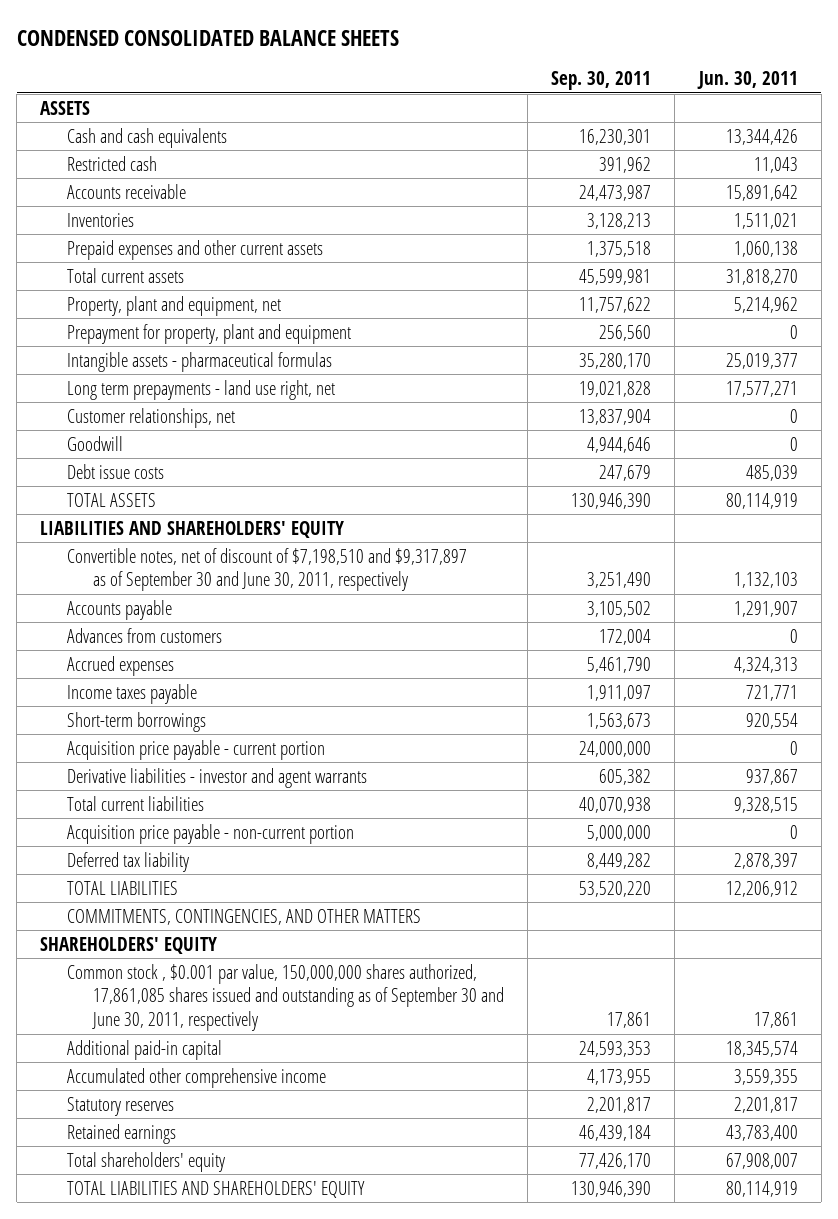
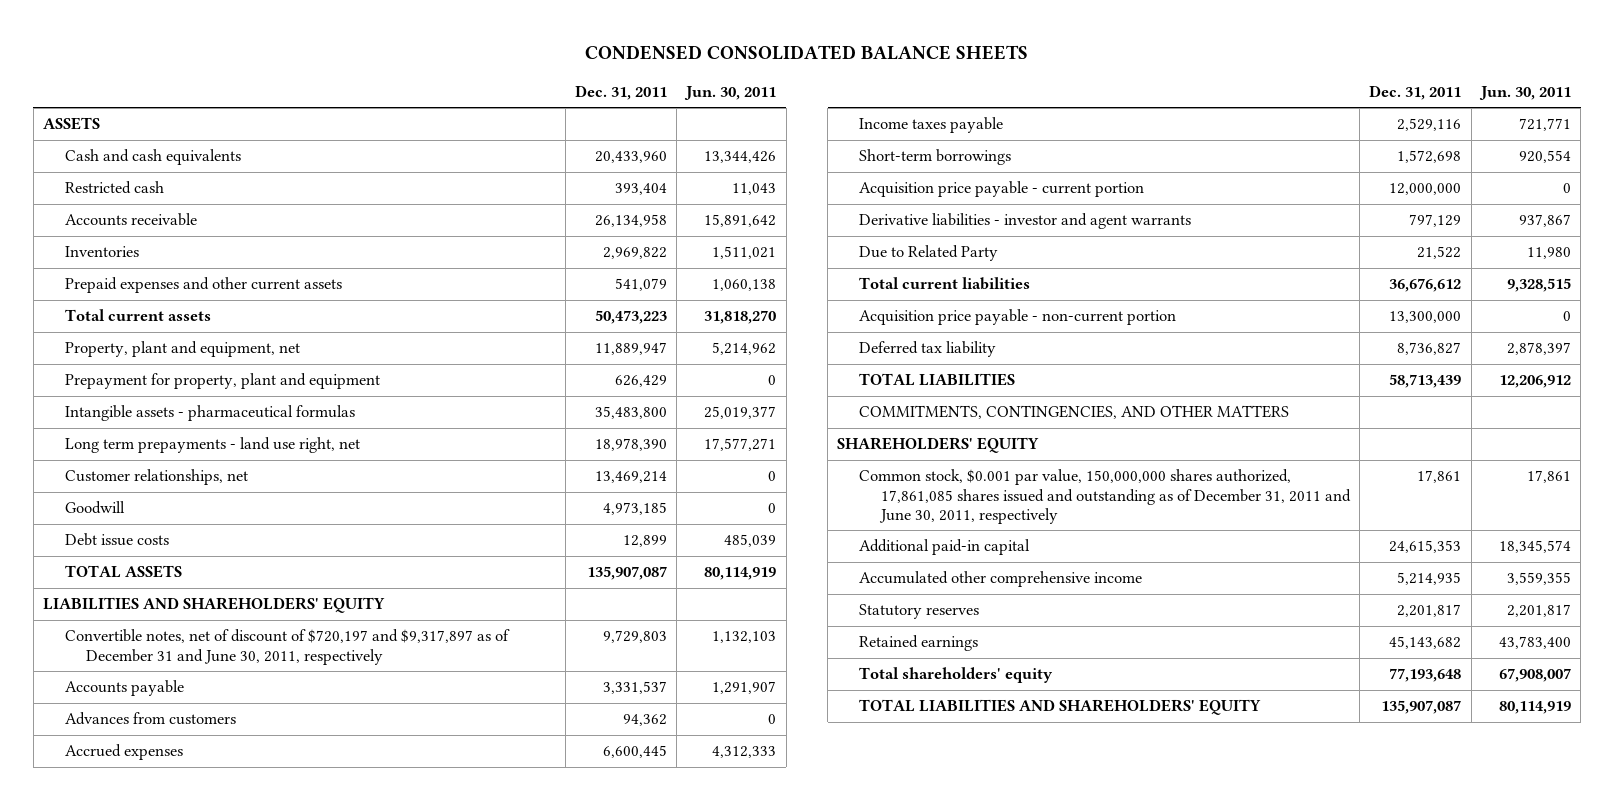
[551,71,652,91] Sep. 30, 2011 -> none
none -> [574,84,667,100] Dec. 31, 2011
[66,547,467,592] Convertible notes, net of discount of $7,198,510 and $9,317,897 as of September 30 and June 30, 2011, respectively -> [64,629,510,665] Convertible notes, net of discount of $720,197 and $9,317,897 as of December 31 and June 30, 2011, respectively
[733,656,798,673] 4,324,313 -> [712,746,777,759] 4,312,333
none -> [859,245,999,262] Due to Related Party
[66,963,505,1032] Common stock , $0.001 par value, 150,000,000 shares authorized, 17,861,085 shares issued and outstanding as of September 30 and June 30, 2011, respectively -> [859,469,1351,524] Common stock, $0.001 par value, 150,000,000 shares authorized, 17,861,085 shares issued and outstanding as of December 31, 2011 and June 30, 2011, respectively

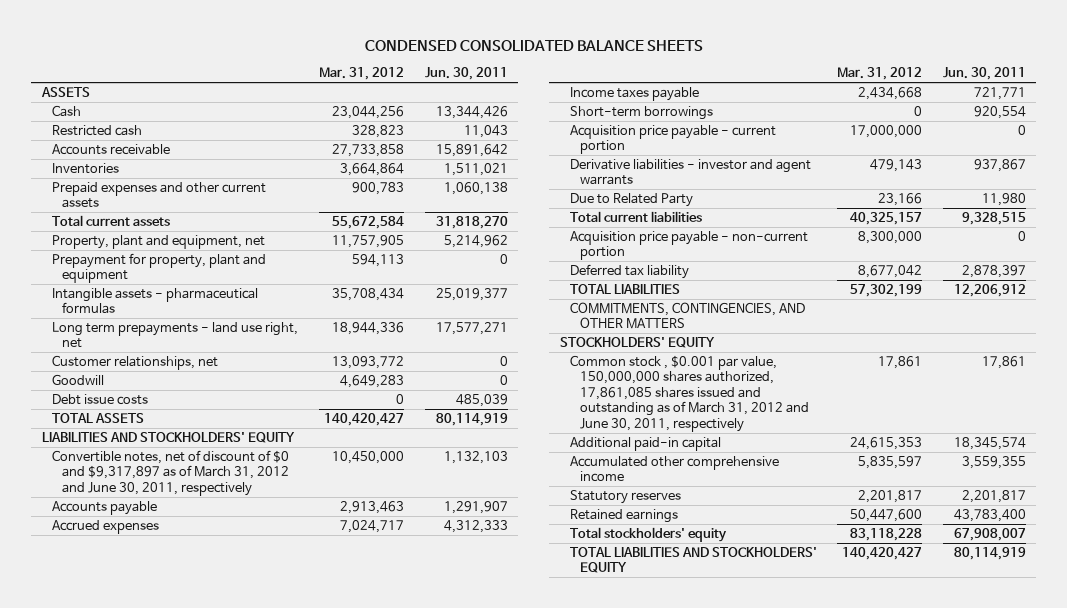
[574,84,667,100] Dec. 31, 2011 -> none
none -> [319,67,405,81] Mar. 31, 2012
[64,149,241,166] Cash and cash equivalents -> [51,104,81,117] Cash
[43,597,386,614] LIABILITIES AND SHAREHOLDERS' EQUITY -> [41,431,295,443] LIABILITIES AND STOCKHOLDERS' EQUITY
[64,629,510,665] Convertible notes, net of discount of $720,197 and $9,317,897 as of December 31 and June 30, 2011, respectively -> [51,449,289,496] Convertible notes, net of discount of $0 and $9,317,897 as of March 31, 2012 and June 30, 2011, respectively
[64,712,236,726] Advances from customers -> none
[837,437,1040,454] SHAREHOLDERS' EQUITY -> [559,336,715,348] STOCKHOLDERS' EQUITY
[859,469,1351,524] Common stock, $0.001 par value, 150,000,000 shares authorized, 17,861,085 shares issued and outstanding as of December 31, 2011 and June 30, 2011, respectively -> [569,354,809,432] Common stock , $0.001 par value, 150,000,000 shares authorized, 17,861,085 shares issued and outstanding as of March 31, 2012 and June 30, 2011, respectively
[859,667,1054,684] Total shareholders' equity -> [569,526,727,542] Total stockholders' equity
[859,699,1262,716] TOTAL LIABILITIES AND SHAREHOLDERS' EQUITY -> [569,546,817,574] TOTAL LIABILITIES AND STOCKHOLDERS' EQUITY

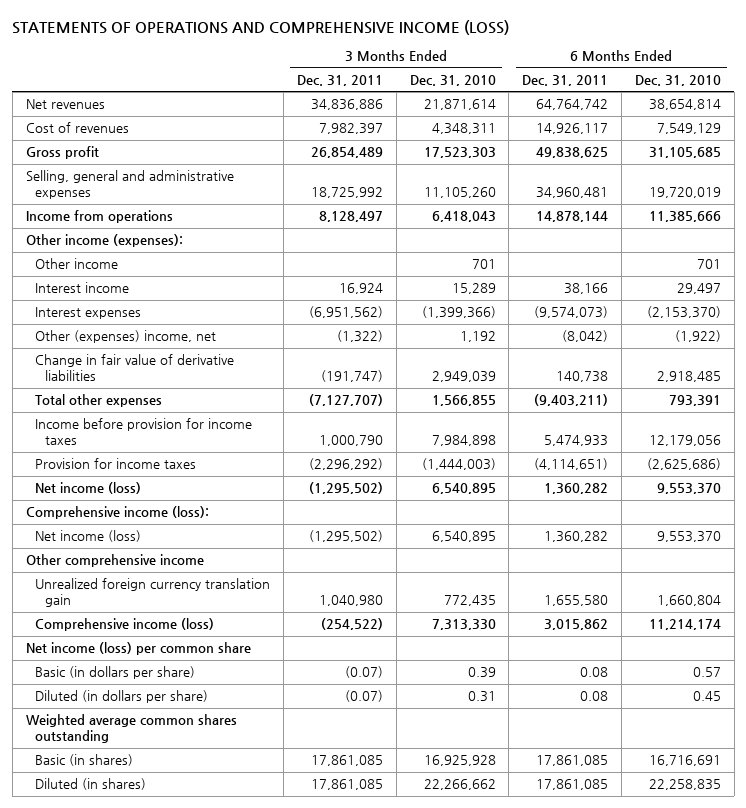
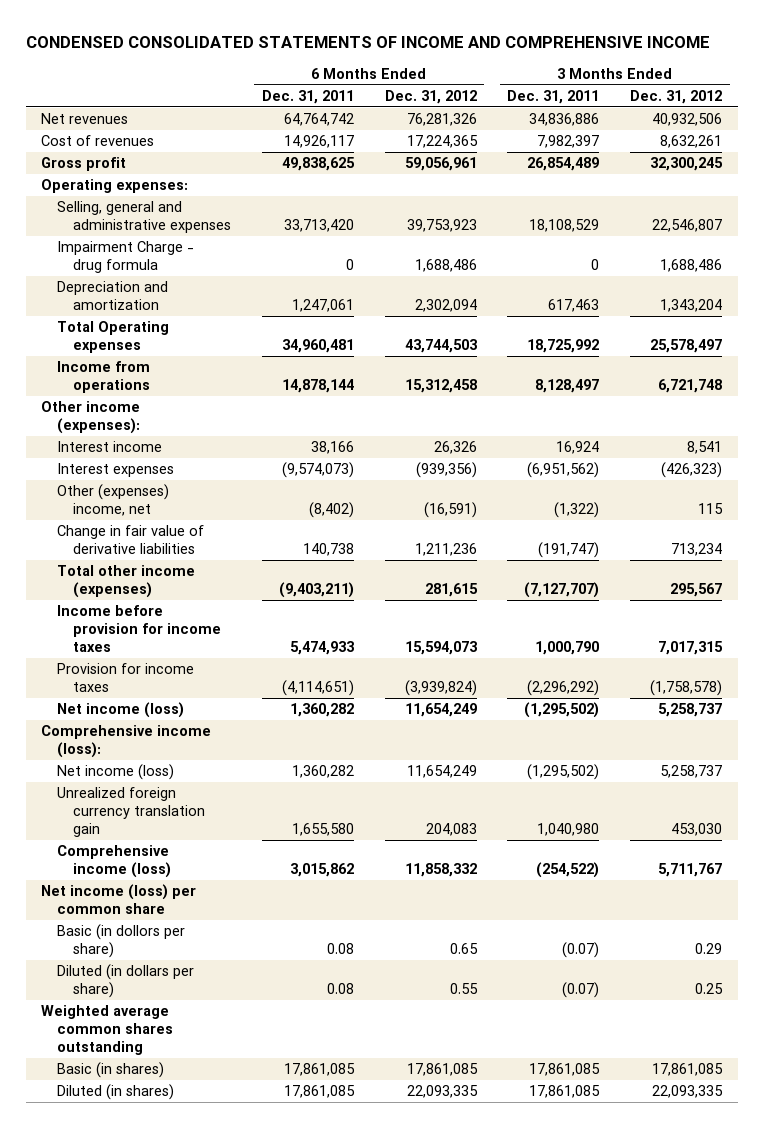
[12,19,510,35] STATEMENTS OF OPERATIONS AND COMPREHENSIVE INCOME (LOSS) -> [25,36,710,49] CONDENSED CONSOLIDATED STATEMENTS OF INCOME AND COMPREHENSIVE INCOME
[409,74,496,86] Dec. 31, 2010 -> none
[634,74,721,86] Dec. 31, 2010 -> none
none -> [384,89,477,104] Dec. 31, 2012
none -> [630,89,723,104] Dec. 31, 2012
none -> [41,179,189,194] Operating expenses:
[310,187,383,199] 18,725,992 -> [529,218,600,232] 18,108,529
[536,187,609,199] 34,960,481 -> [284,218,355,232] 33,713,420
none -> [57,241,195,273] Impairment Charge - drug formula
none -> [57,281,169,310] Depreciation and amortization
none -> [57,321,170,353] Total Operating expenses
[35,258,119,270] Other income -> none
[562,330,609,343] (8,042) -> [309,501,355,518] (8,402)
[35,394,163,408] Total other expenses -> [57,565,196,598] Total other income (expenses)
[25,554,204,568] Other comprehensive income -> none
[35,666,196,680] Basic (in dollars per share) -> [57,924,186,958] Basic (in dollors per share)

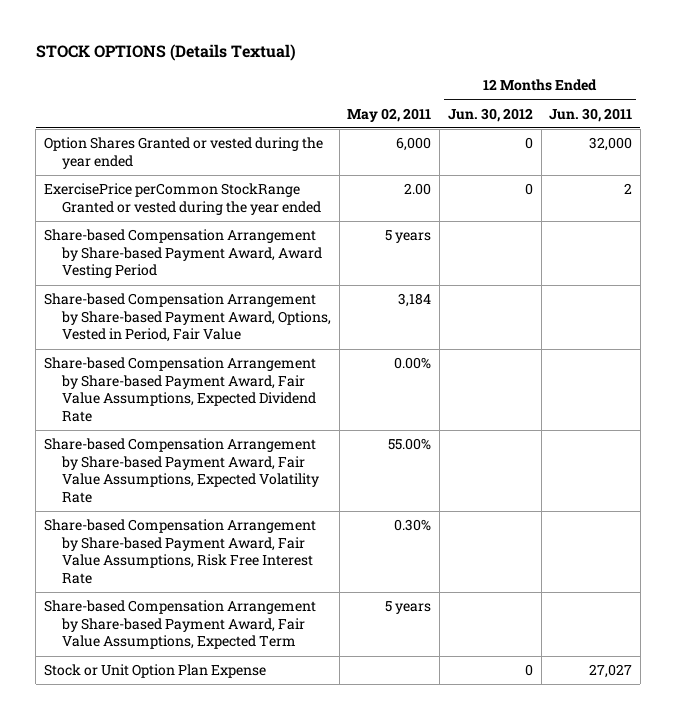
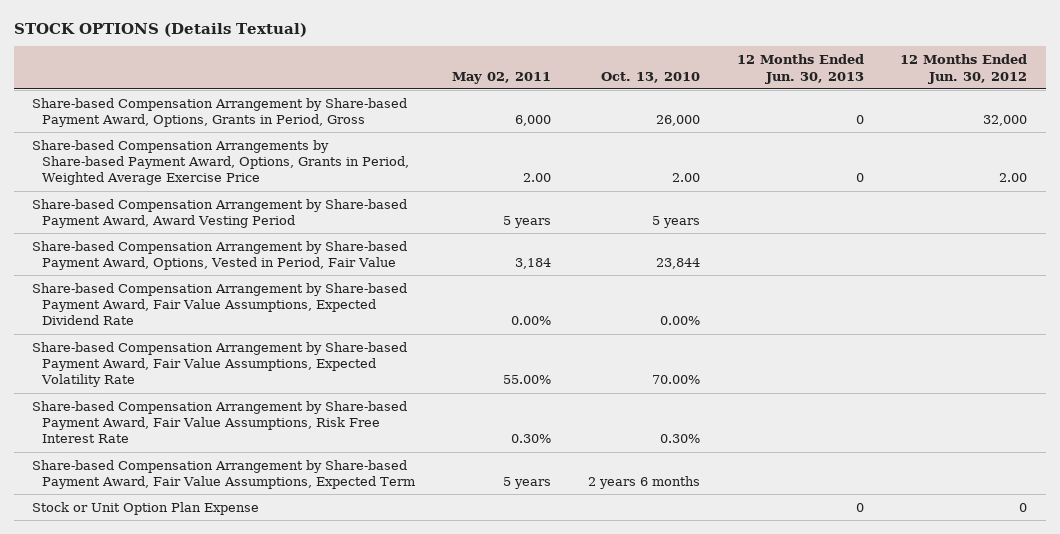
[549,107,633,122] Jun. 30, 2011 -> none
none -> [600,71,700,83] Oct. 13, 2010
none -> [736,54,864,84] 12 Months Ended Jun. 30, 2013
[43,137,323,169] Option Shares Granted or vested during the year ended -> none
[43,183,322,215] ExercisePrice perCommon StockRange Granted or vested during the year ended -> none
none -> [32,97,408,128] Share-based Compensation Arrangement by Share-based Payment Award, Options, Grants in Period, Gross
none -> [32,139,409,186] Share-based Compensation Arrangements by Share-based Payment Award, Options, Grants in Period, Weighted Average Exercise Price

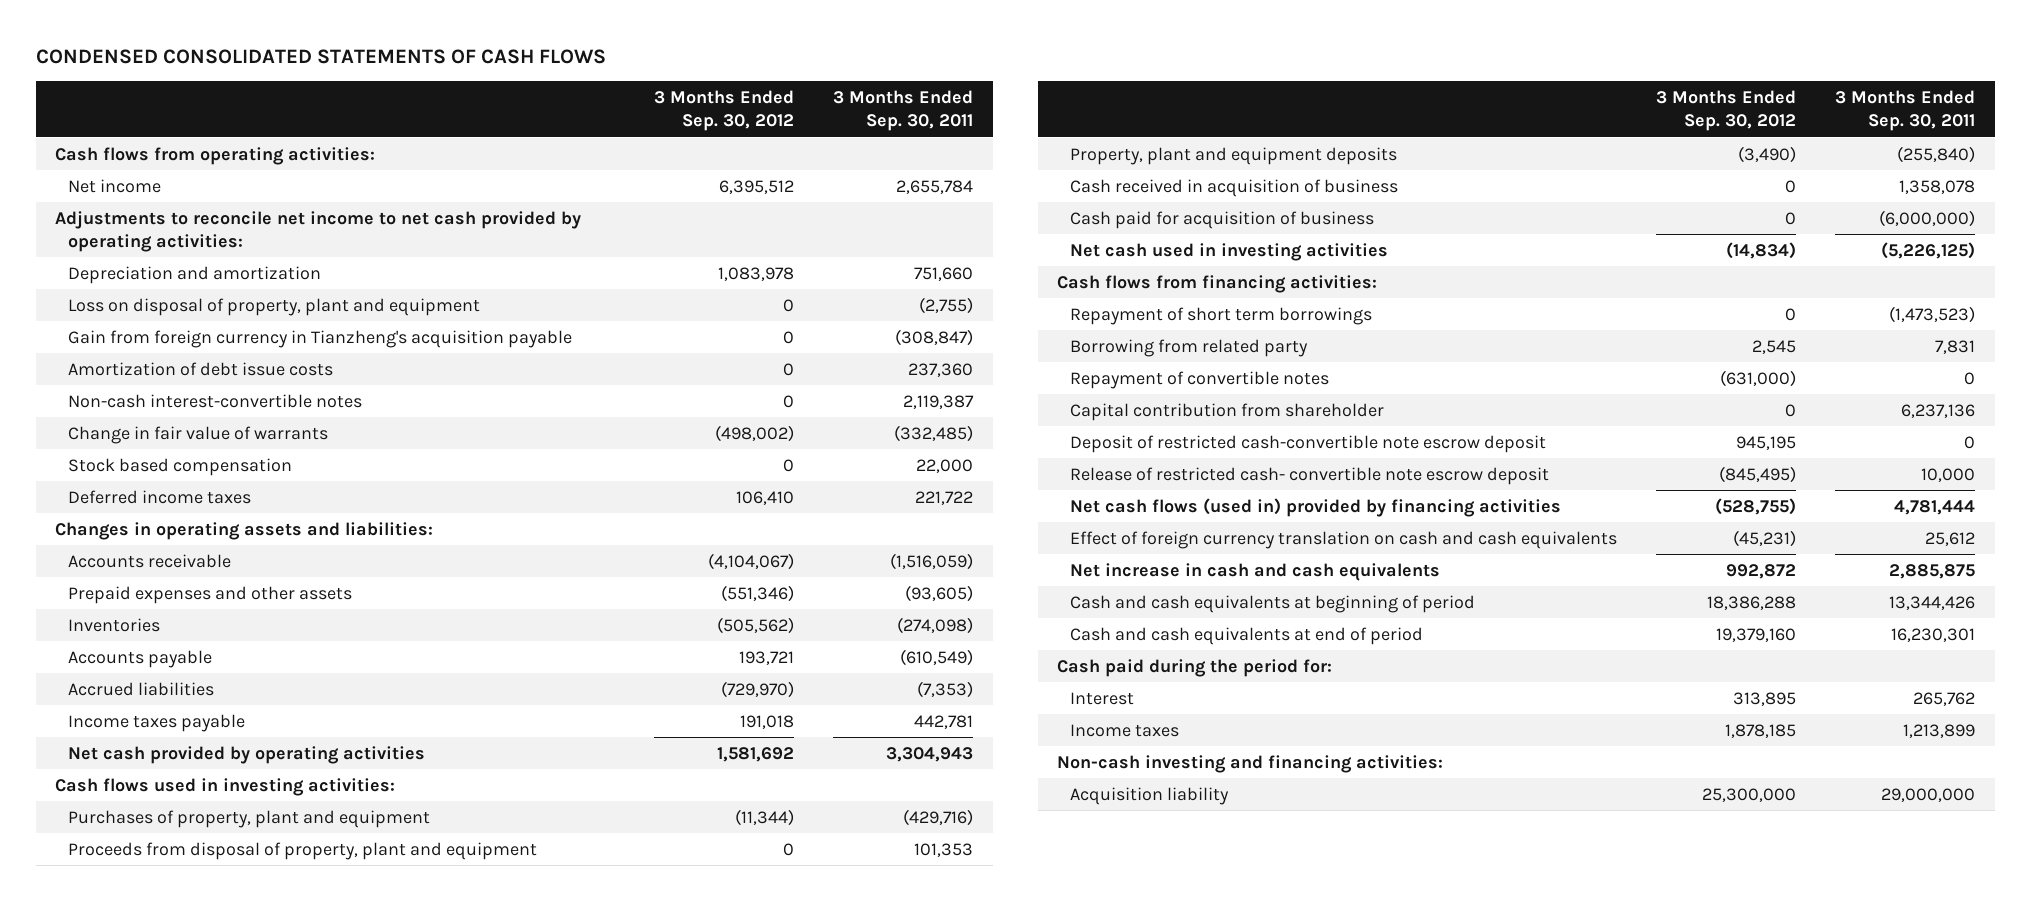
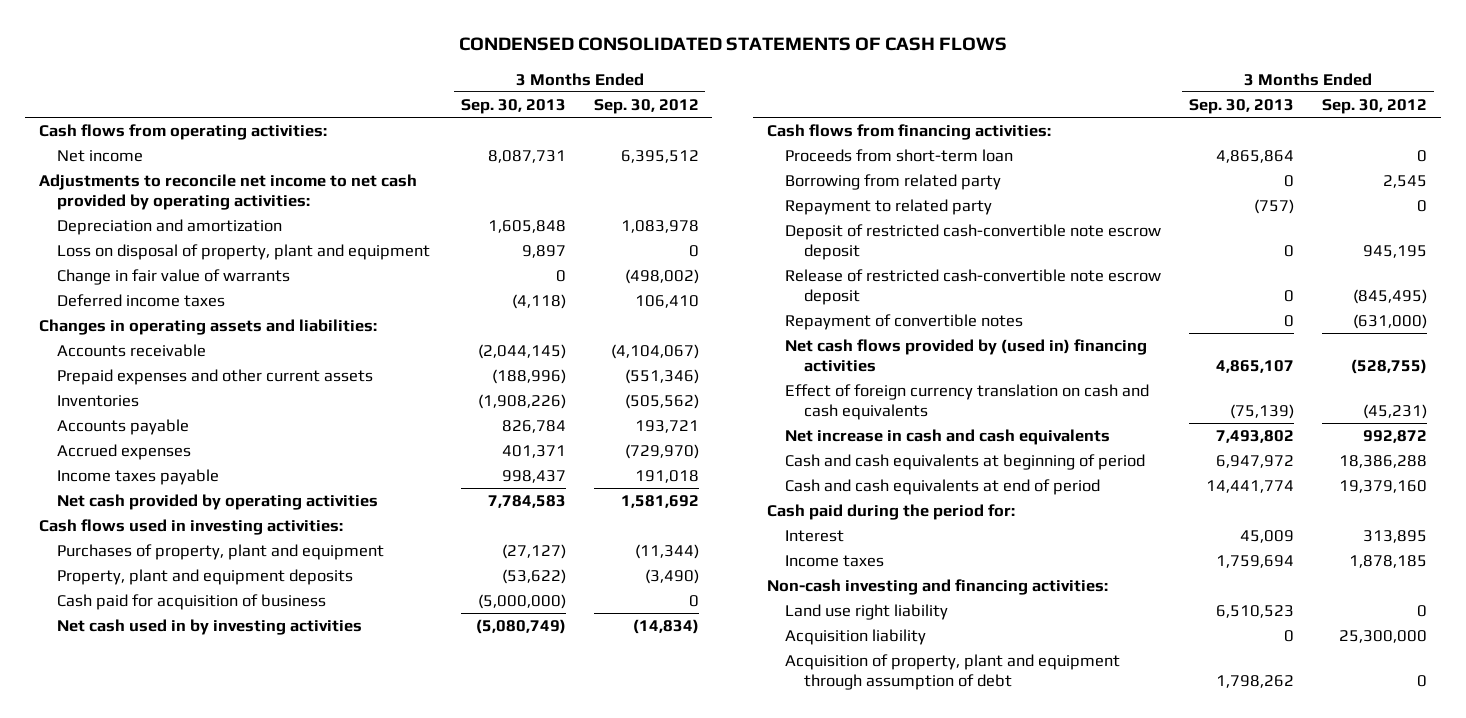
[833,90,974,132] 3 Months Ended Sep. 30, 2011 -> none
none -> [460,99,566,115] Sep. 30, 2013
[68,329,573,348] Gain from foreign currency in Tianzheng's acquisition payable -> none
[68,361,334,376] Amortization of debt issue costs -> none
[68,393,363,408] Non-cash interest-convertible notes -> none
[68,457,293,476] Stock based compensation -> none
[68,585,353,604] Prepaid expenses and other assets -> [57,369,374,386] Prepaid expenses and other current assets
[68,681,215,696] Accrued liabilities -> [57,444,192,461] Accrued expenses
[68,841,538,860] Proceeds from disposal of property, plant and equipment -> none
[1070,178,1399,197] Cash received in acquisition of business -> none
[1070,242,1389,261] Net cash used in investing activities -> [57,619,363,636] Net cash used in by investing activities
[1070,306,1373,325] Repayment of short term borrowings -> none
none -> [785,149,1014,163] Proceeds from short-term loan
[1070,402,1385,421] Capital contribution from shareholder -> none
none -> [785,199,993,216] Repayment to related party
[1070,466,1550,485] Release of restricted cash- convertible note escrow deposit -> [785,269,1162,305] Release of restricted cash-convertible note escrow deposit
[1070,370,1330,389] Repayment of convertible notes -> [785,314,1024,331] Repayment of convertible notes
[1070,497,1562,517] Net cash flows (used in) provided by financing activities -> [785,339,1148,372] Net cash flows provided by (used in) financing activities
none -> [785,604,949,621] Land use right liability
none -> [785,654,1121,690] Acquisition of property, plant and equipment through assumption of debt

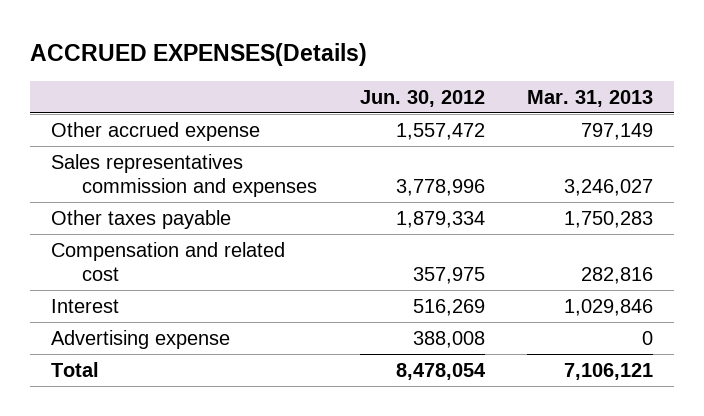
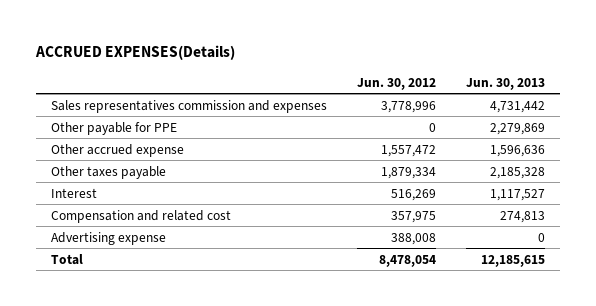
[526,89,653,107] Mar. 31, 2013 -> none
none -> [465,77,545,90] Jun. 30, 2013
none -> [51,121,178,135] Other payable for PPE
[51,121,261,141] Other accrued expense -> [51,143,185,157] Other accrued expense
[51,241,286,281] Compensation and related cost -> [51,209,232,223] Compensation and related cost

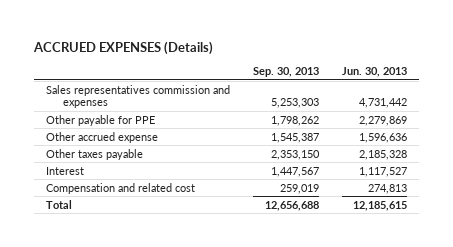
[35,45,236,61] ACCRUED EXPENSES(Details) -> [33,40,214,55] ACCRUED EXPENSES (Details)
[357,77,437,90] Jun. 30, 2012 -> none
none -> [252,67,319,78] Sep. 30, 2013
[51,231,167,245] Advertising expense -> none

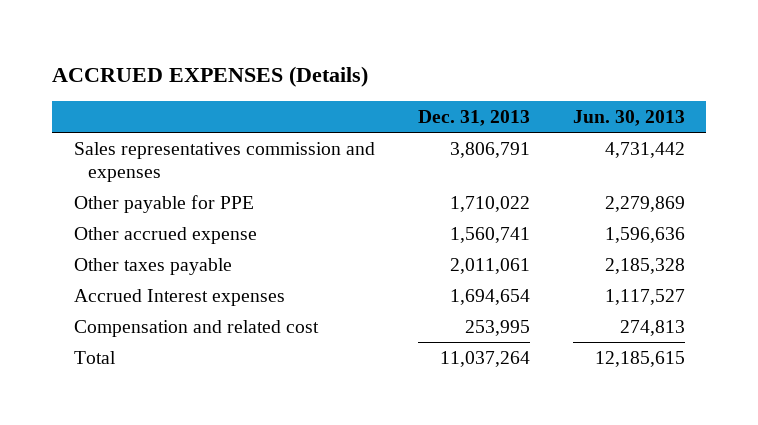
[252,67,319,78] Sep. 30, 2013 -> none
none -> [417,110,530,127] Dec. 31, 2013
[45,166,84,175] Interest -> [73,288,285,306] Accrued Interest expenses

